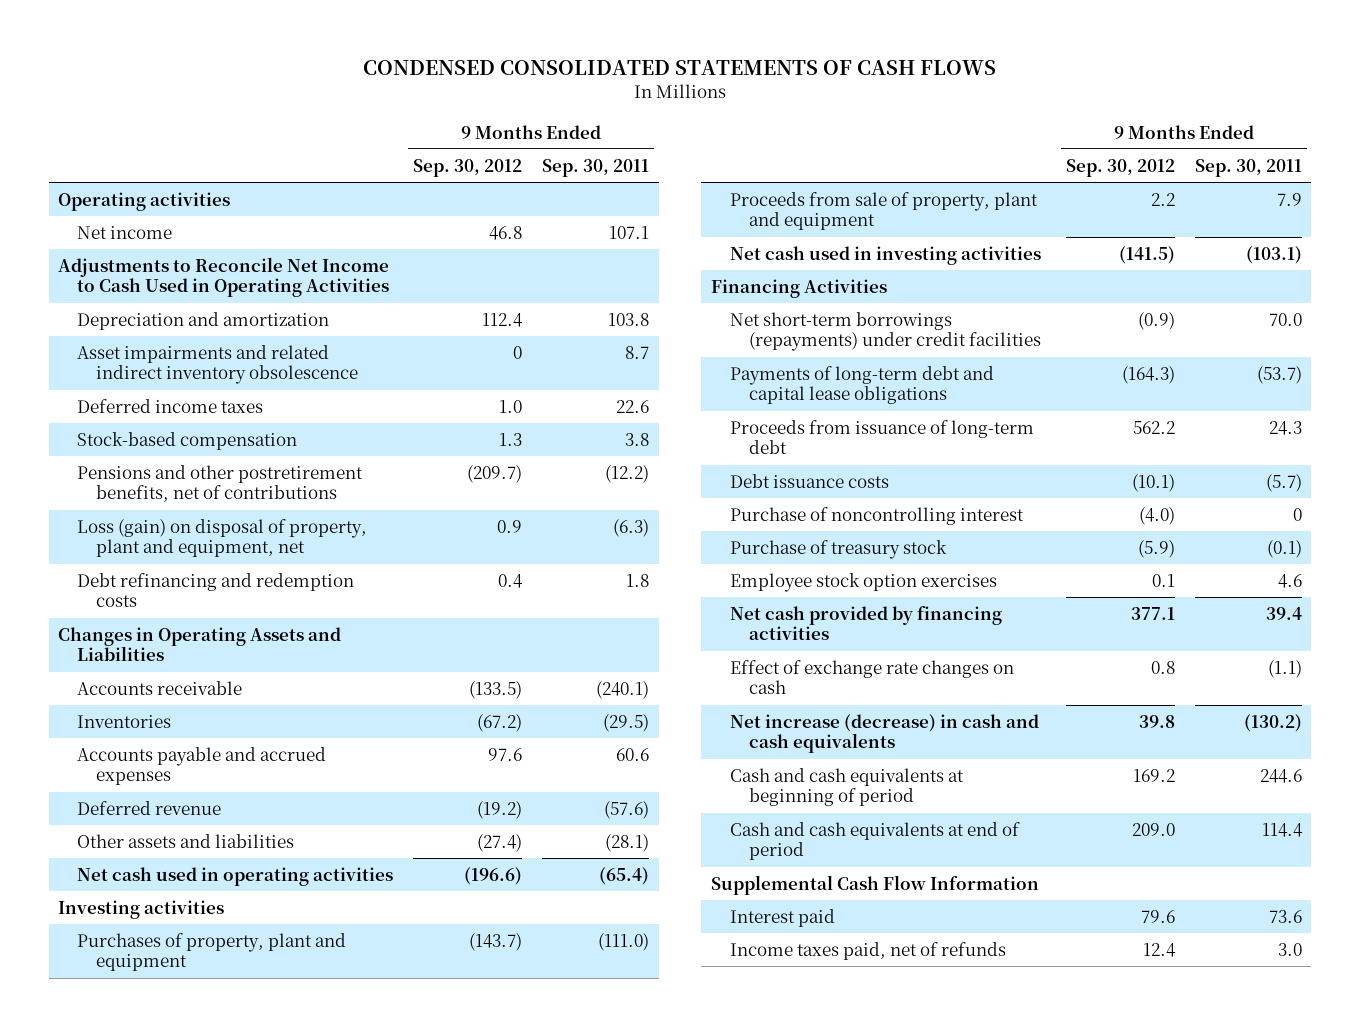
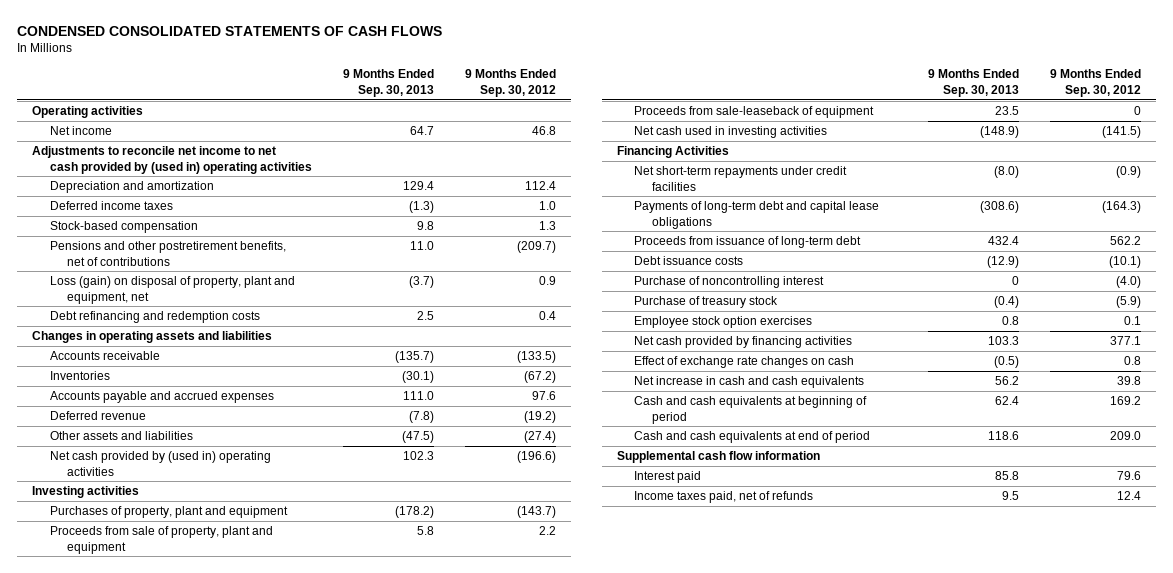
[541,158,649,177] Sep. 30, 2011 -> none
none -> [342,69,434,98] 9 Months Ended Sep. 30, 2013
[58,256,390,298] Adjustments to Reconcile Net Income to Cash Used in Operating Activities -> [32,146,312,174] Adjustments to reconcile net income to net cash provided by (used in) operating activities
[77,344,359,385] Asset impairments and related indirect inventory obsolescence -> none
[58,626,342,662] Changes in Operating Assets and Liabilities -> [32,331,273,344] Changes in operating assets and liabilities
[77,866,394,886] Net cash used in operating activities -> [49,451,271,476] Net cash provided by (used in) operating activities
none -> [634,106,875,119] Proceeds from sale-leaseback of equipment
[730,311,1041,352] Net short-term borrowings (repayments) under credit facilities -> [634,166,848,191] Net short-term repayments under credit facilities
[730,713,1040,754] Net increase (decrease) in cash and cash equivalents -> [634,376,865,389] Net increase in cash and cash equivalents
[711,874,1040,895] Supplemental Cash Flow Information -> [617,451,821,464] Supplemental cash flow information

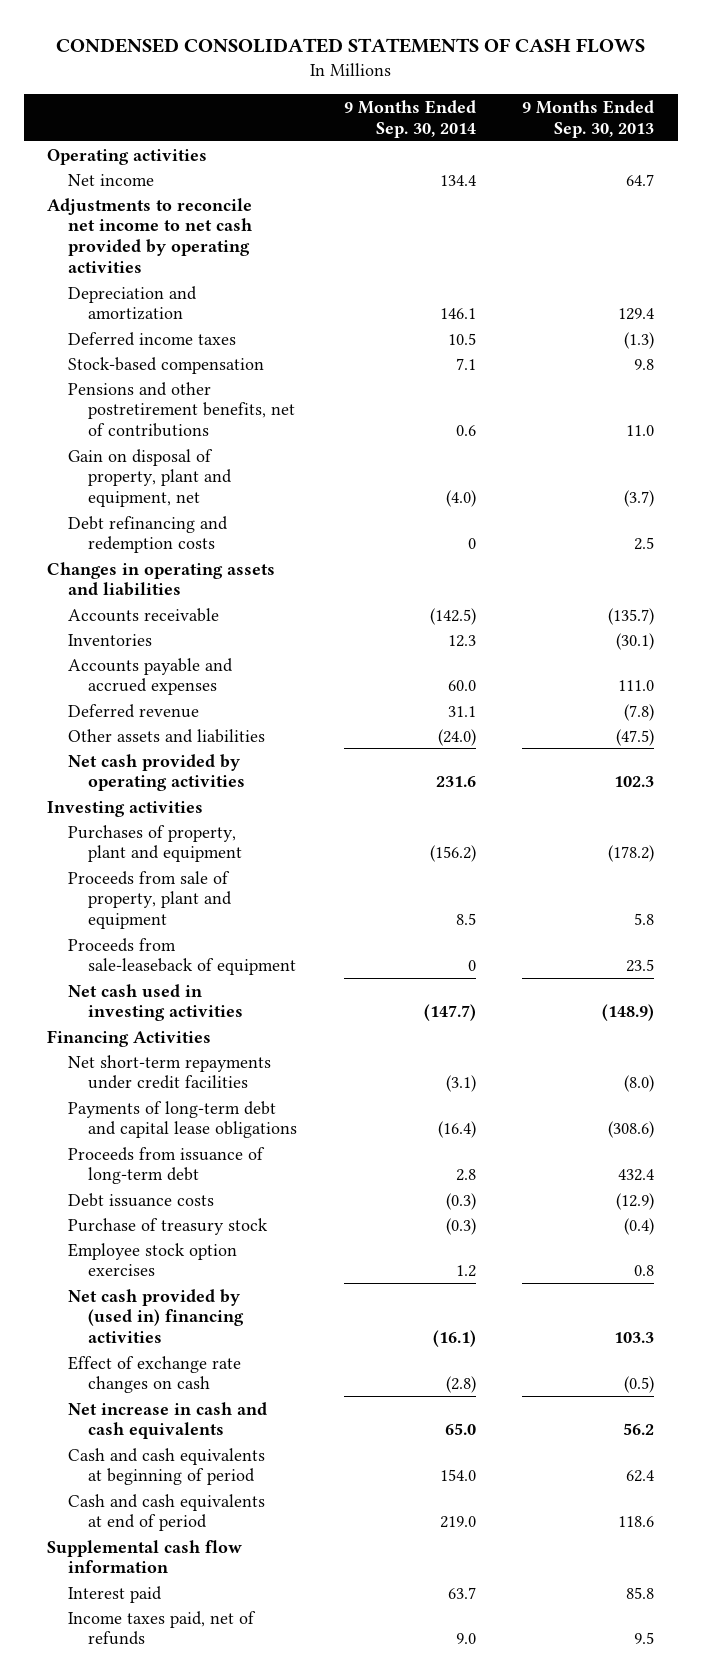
[464,69,556,98] 9 Months Ended Sep. 30, 2012 -> none
none -> [343,99,476,138] 9 Months Ended Sep. 30, 2014
[32,146,312,174] Adjustments to reconcile net income to net cash provided by (used in) operating activities -> [47,197,253,273] Adjustments to reconcile net income to net cash provided by operating activities
[49,276,295,304] Loss (gain) on disposal of property, plant and equipment, net -> [67,448,232,508] Gain on disposal of property, plant and equipment, net
[49,451,271,476] Net cash provided by (used in) operating activities -> [67,753,245,792] Net cash provided by operating activities
[634,276,825,289] Purchase of noncontrolling interest -> none
[634,336,853,349] Net cash provided by financing activities -> [67,1288,244,1344] Net cash provided by (used in) financing activities

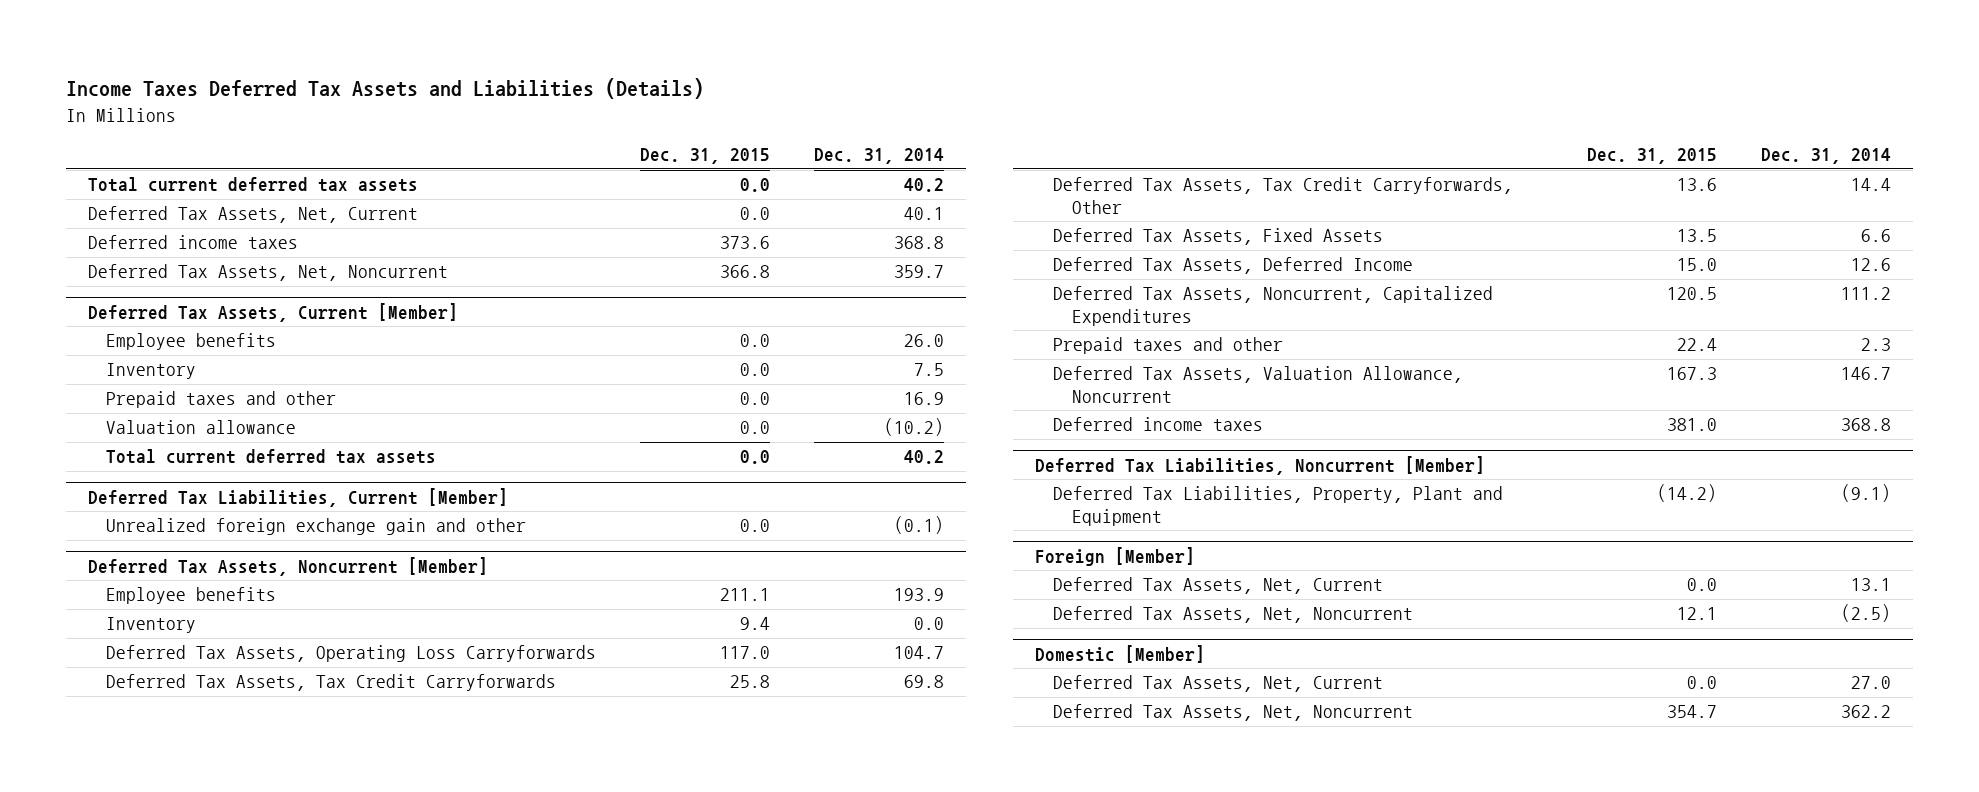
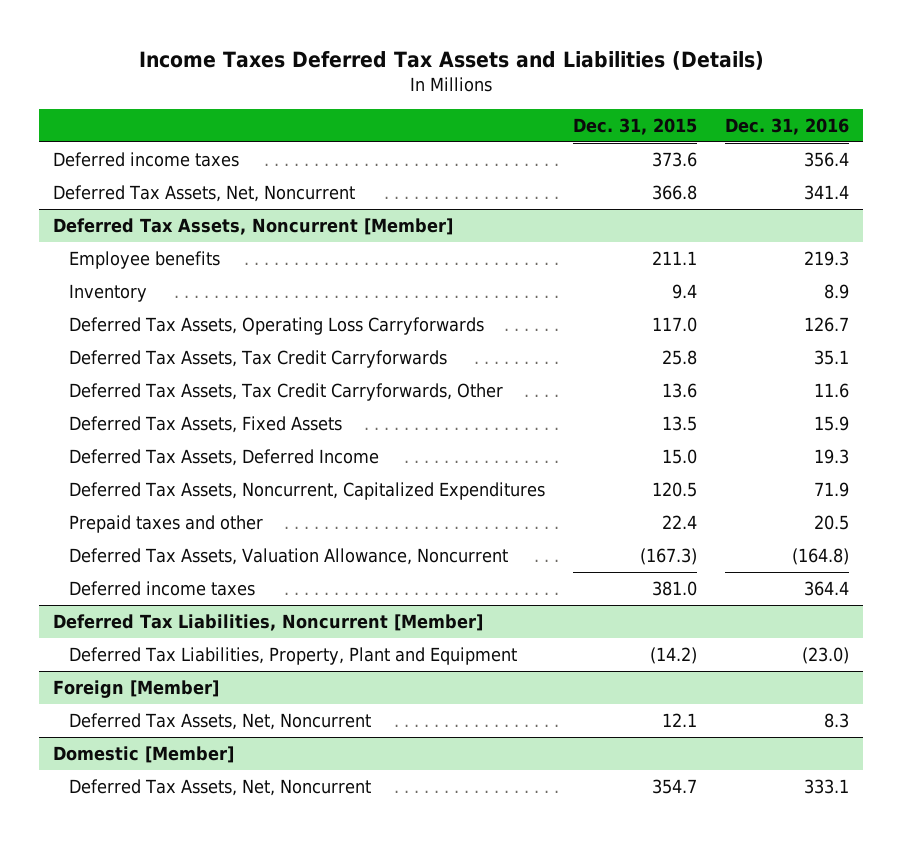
[813,148,944,165] Dec. 31, 2014 -> none
none -> [724,117,849,135] Dec. 31, 2016
[87,177,418,193] Total current deferred tax assets -> none
[87,206,418,224] Deferred Tax Assets, Net, Current -> none
[87,302,458,322] Deferred Tax Assets, Current [Member] -> none
[106,333,277,351] Employee benefits -> none
[106,363,197,380] Inventory -> none
[106,391,337,409] Prepaid taxes and other -> none
[106,420,297,435] Valuation allowance -> none
[106,449,437,465] Total current deferred tax assets -> none
[87,487,508,507] Deferred Tax Liabilities, Current [Member] -> none
[106,518,527,536] Unrealized foreign exchange gain and other -> none
[1667,367,1718,381] 167.3 -> [639,548,697,566] (167.3)
[1053,577,1384,595] Deferred Tax Assets, Net, Current -> none
[1053,675,1384,693] Deferred Tax Assets, Net, Current -> none

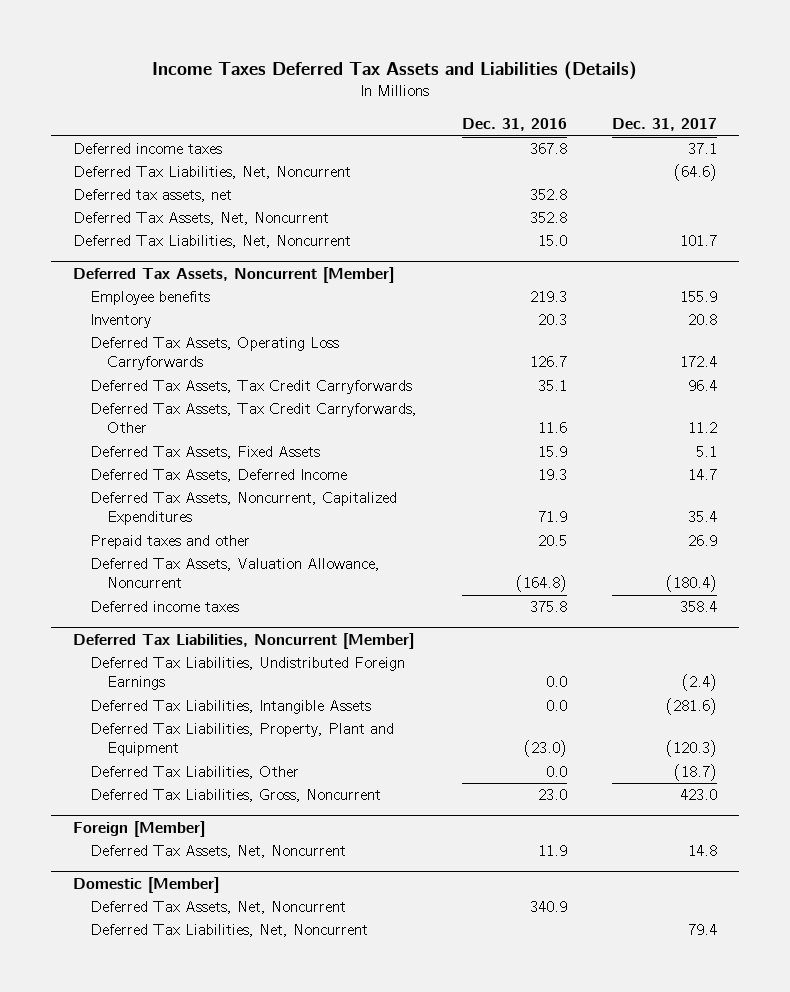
[572,117,697,135] Dec. 31, 2015 -> none
none -> [611,118,717,132] Dec. 31, 2017
[803,152,849,168] 356.4 -> [530,143,568,155] 367.8
none -> [73,166,352,180] Deferred Tax Liabilities, Net, Noncurrent
none -> [73,189,233,203] Deferred tax assets, net
[803,185,849,201] 341.4 -> [530,212,568,224] 352.8
none -> [73,235,352,249] Deferred Tax Liabilities, Net, Noncurrent
[823,284,849,300] 8.9 -> [538,314,568,326] 20.3
[803,581,849,597] 364.4 -> [530,601,568,613] 375.8
none -> [90,657,406,691] Deferred Tax Liabilities, Undistributed Foreign Earnings
none -> [90,700,372,715] Deferred Tax Liabilities, Intangible Assets
none -> [90,766,300,780] Deferred Tax Liabilities, Other
none -> [90,789,382,803] Deferred Tax Liabilities, Gross, Noncurrent
[823,713,849,729] 8.3 -> [538,845,568,857] 11.9
[803,779,849,795] 333.1 -> [530,901,568,913] 340.9
none -> [90,924,369,938] Deferred Tax Liabilities, Net, Noncurrent

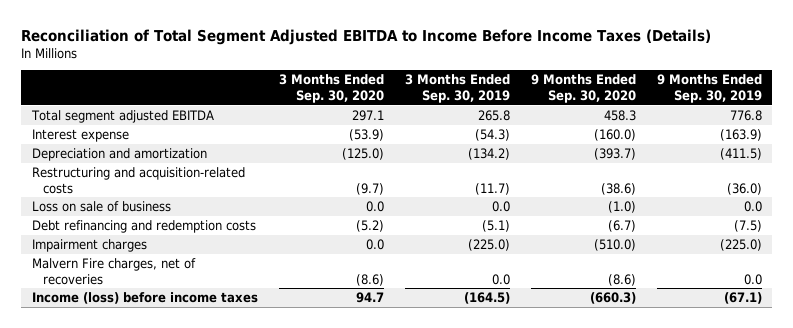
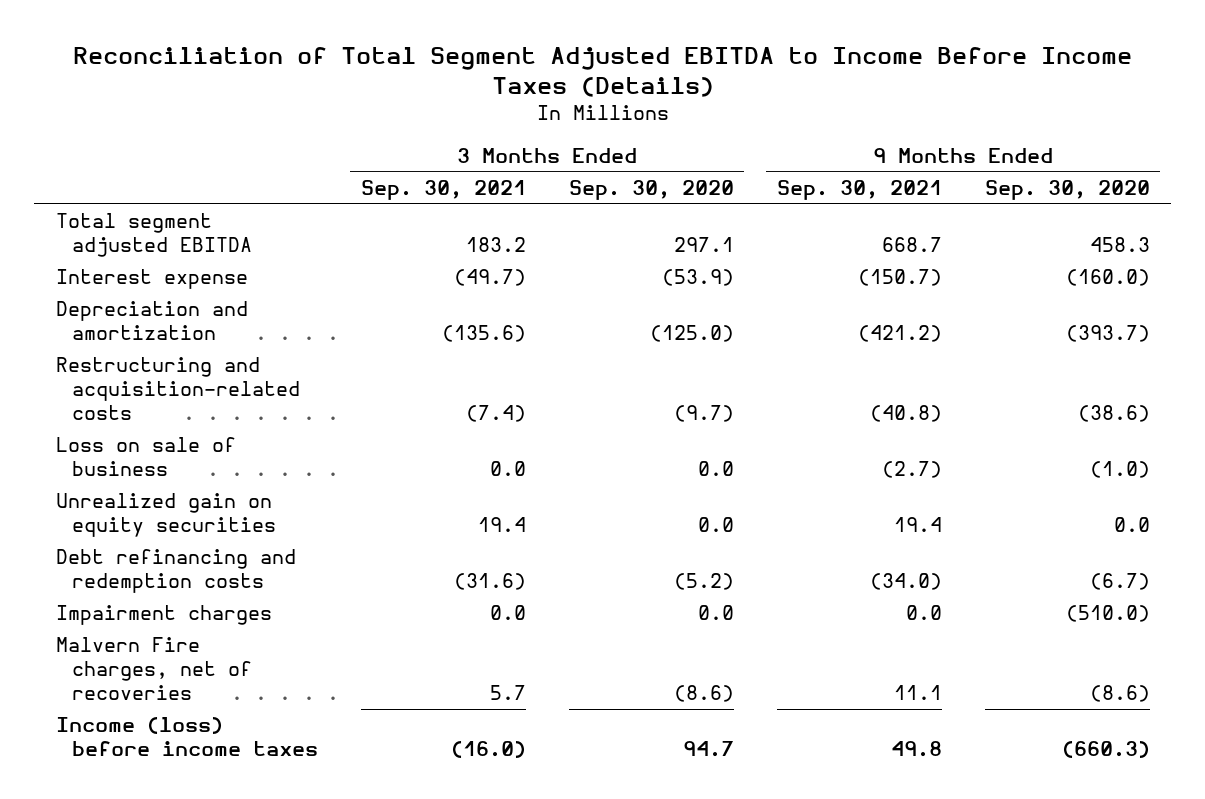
[404,74,510,103] 3 Months Ended Sep. 30, 2019 -> none
[656,74,762,103] 9 Months Ended Sep. 30, 2019 -> none
none -> [360,179,526,200] Sep. 30, 2021
none -> [776,179,942,200] Sep. 30, 2021
none -> [55,493,276,538] Unrealized gain on equity securities

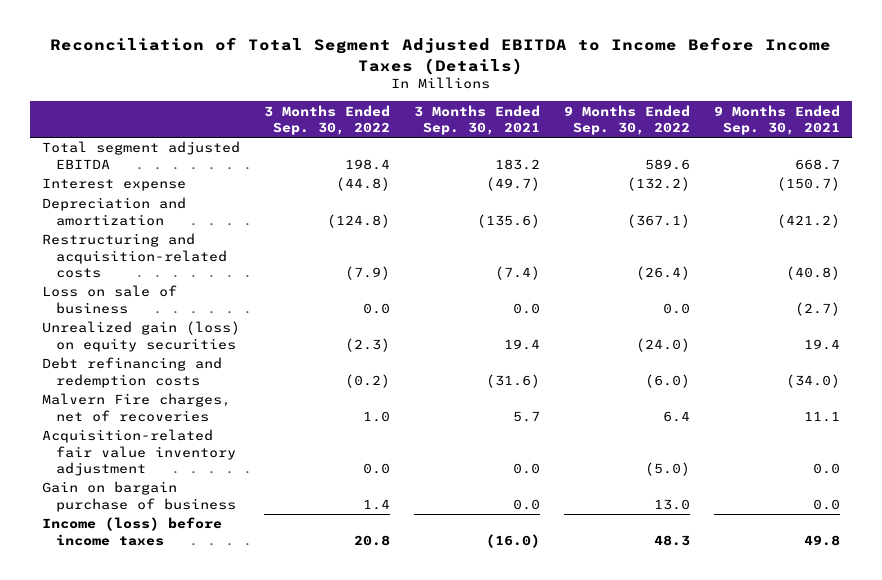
[568,179,734,200] Sep. 30, 2020 -> none
[984,179,1150,200] Sep. 30, 2020 -> none
none -> [263,104,390,136] 3 Months Ended Sep. 30, 2022
none -> [563,104,690,136] 9 Months Ended Sep. 30, 2022
[55,493,276,538] Unrealized gain on equity securities -> [41,321,240,352] Unrealized gain (loss) on equity securities
[55,605,272,626] Impairment charges -> none
none -> [41,429,237,477] Acquisition-related fair value inventory adjustment
none -> [41,481,237,512] Gain on bargain purchase of business

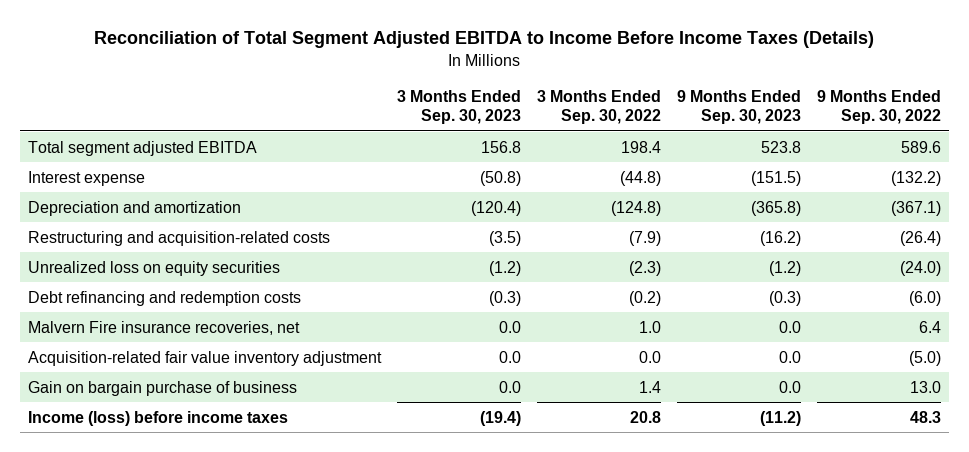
[413,104,540,136] 3 Months Ended Sep. 30, 2021 -> none
[713,104,840,136] 9 Months Ended Sep. 30, 2021 -> none
none -> [396,90,521,125] 3 Months Ended Sep. 30, 2023
none -> [676,90,801,125] 9 Months Ended Sep. 30, 2023
[41,285,177,314] Loss on sale of business -> none
[41,321,240,352] Unrealized gain (loss) on equity securities -> [27,260,280,276] Unrealized loss on equity securities
[41,393,231,422] Malvern Fire charges, net of recoveries -> [27,320,300,335] Malvern Fire insurance recoveries, net

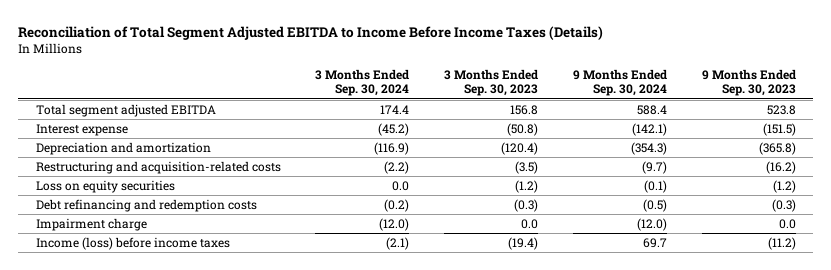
[536,90,661,125] 3 Months Ended Sep. 30, 2022 -> none
[816,90,941,125] 9 Months Ended Sep. 30, 2022 -> none
none -> [315,68,410,97] 3 Months Ended Sep. 30, 2024
none -> [572,68,667,97] 9 Months Ended Sep. 30, 2024
[27,260,280,276] Unrealized loss on equity securities -> [35,179,175,193] Loss on equity securities
[27,320,300,335] Malvern Fire insurance recoveries, net -> none
[27,350,382,366] Acquisition-related fair value inventory adjustment -> none
[27,380,297,396] Gain on bargain purchase of business -> none
none -> [35,217,147,231] Impairment charge

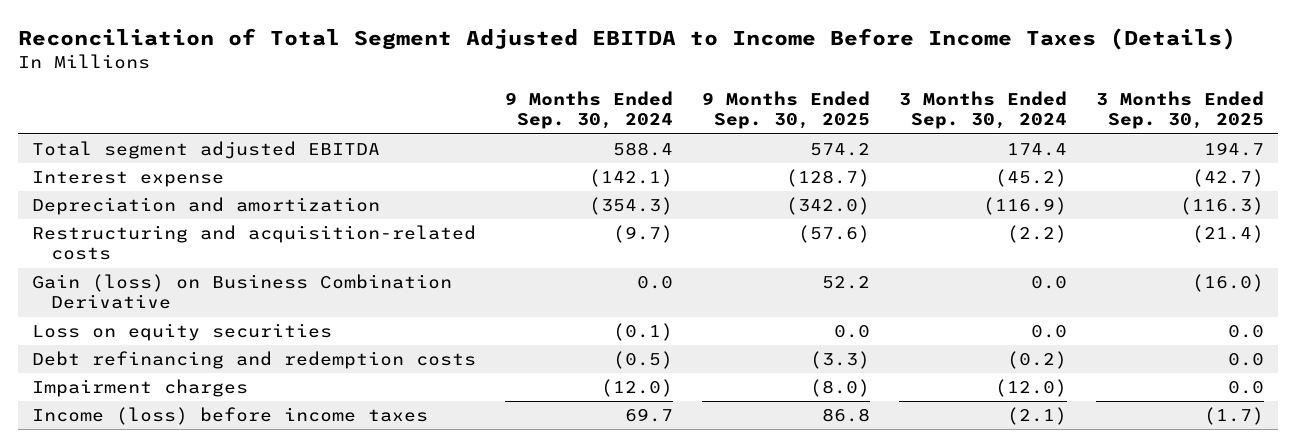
[444,68,539,97] 3 Months Ended Sep. 30, 2023 -> none
[701,68,796,97] 9 Months Ended Sep. 30, 2023 -> none
none -> [702,91,871,130] 9 Months Ended Sep. 30, 2025
none -> [1095,91,1264,130] 3 Months Ended Sep. 30, 2025
none -> [32,274,453,310] Gain (loss) on Business Combination Derivative
[35,217,147,231] Impairment charge -> [32,379,249,398] Impairment charges

